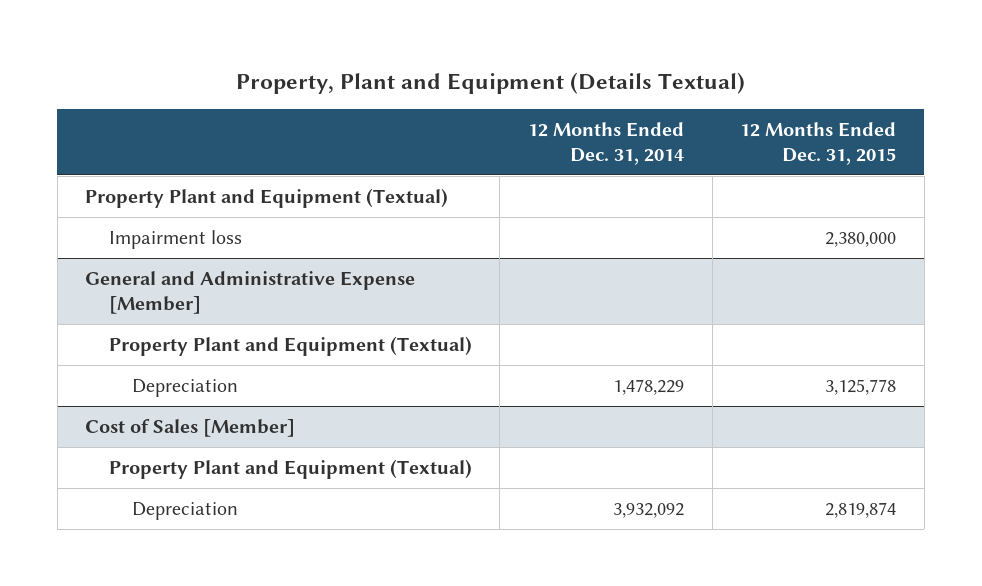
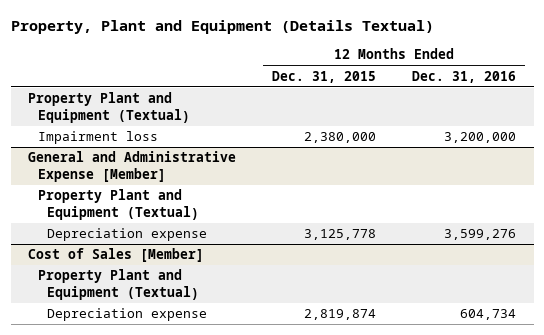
[527,121,684,166] 12 Months Ended Dec. 31, 2014 -> none
none -> [411,70,516,83] Dec. 31, 2016
[132,378,239,397] Depreciation -> [47,228,208,242] Depreciation expense
[132,501,239,520] Depreciation -> [47,308,208,322] Depreciation expense

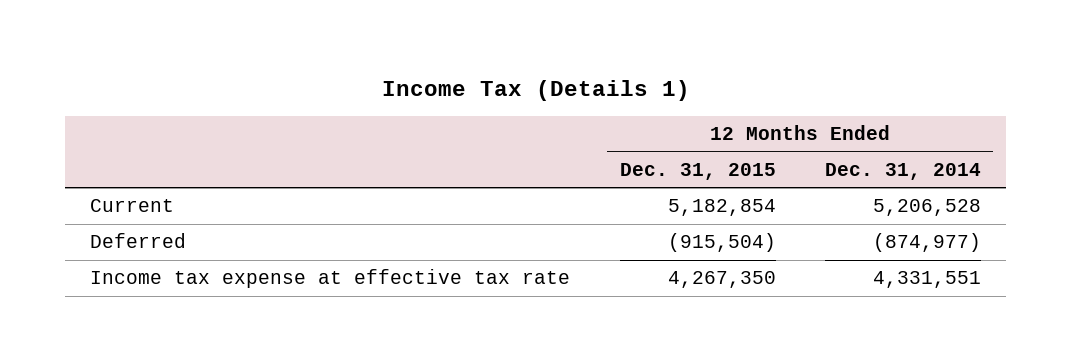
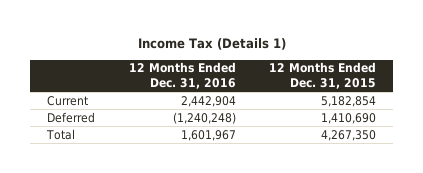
[825,163,982,181] Dec. 31, 2014 -> none
none -> [128,62,236,89] 12 Months Ended Dec. 31, 2016
[667,233,776,253] (915,504) -> [321,112,377,124] 1,410,690
[90,269,571,289] Income tax expense at effective tax rate -> [46,128,76,140] Total

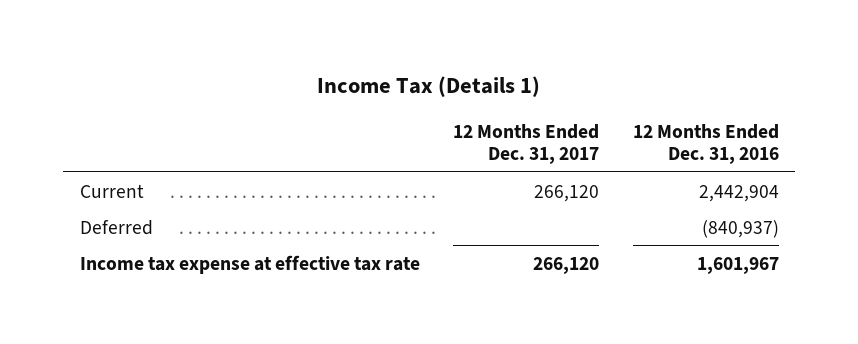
[269,62,377,89] 12 Months Ended Dec. 31, 2015 -> none
none -> [453,123,600,165] 12 Months Ended Dec. 31, 2017
[172,111,236,124] (1,240,248) -> [701,219,779,238] (840,937)
[46,128,76,140] Total -> [79,254,420,274] Income tax expense at effective tax rate

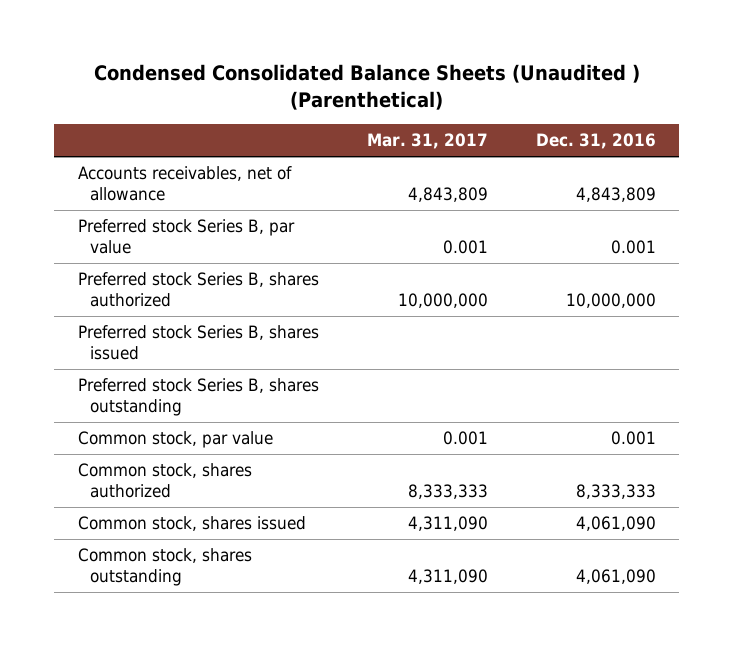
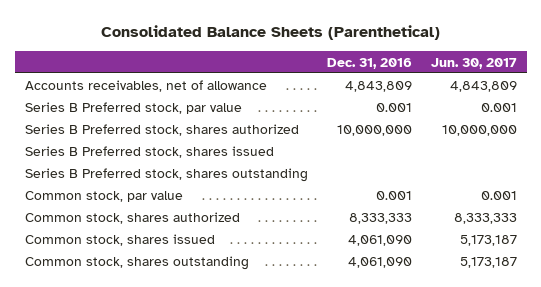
[93,64,640,110] Condensed Consolidated Balance Sheets (Unaudited ) (Parenthetical) -> [100,24,440,40] Consolidated Balance Sheets (Parenthetical)
[366,133,488,150] Mar. 31, 2017 -> none
none -> [430,57,517,69] Jun. 30, 2017
[77,219,295,254] Preferred stock Series B, par value -> [24,101,242,114] Series B Preferred stock, par value
[77,272,319,307] Preferred stock Series B, shares authorized -> [24,123,299,136] Series B Preferred stock, shares authorized
[77,325,319,360] Preferred stock Series B, shares issued -> [24,145,274,158] Series B Preferred stock, shares issued
[77,378,319,416] Preferred stock Series B, shares outstanding -> [24,167,308,182] Series B Preferred stock, shares outstanding

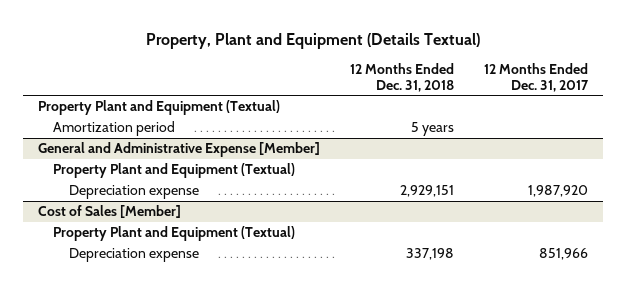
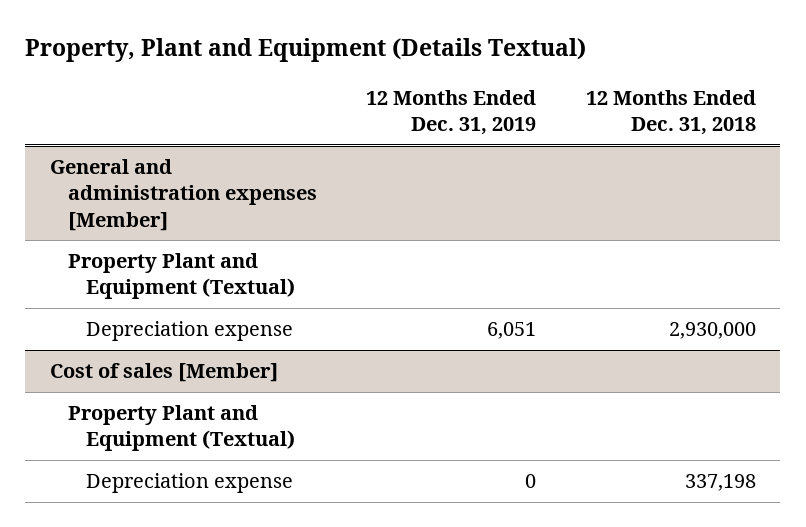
[484,62,590,92] 12 Months Ended Dec. 31, 2017 -> none
none -> [366,89,537,135] 12 Months Ended Dec. 31, 2019
[38,100,281,116] Property Plant and Equipment (Textual) -> none
[53,121,176,137] Amortization period -> none
[38,142,321,158] General and Administrative Expense [Member] -> [49,159,318,231] General and administration expenses [Member]
[400,185,455,198] 2,929,151 -> [668,322,756,340] 2,930,000
[38,205,182,219] Cost of Sales [Member] -> [49,363,278,383] Cost of sales [Member]

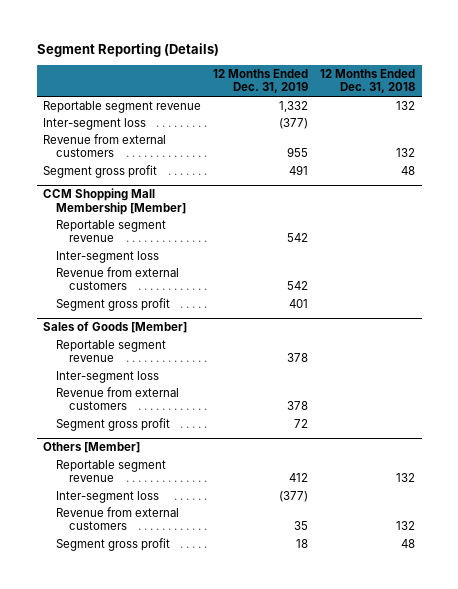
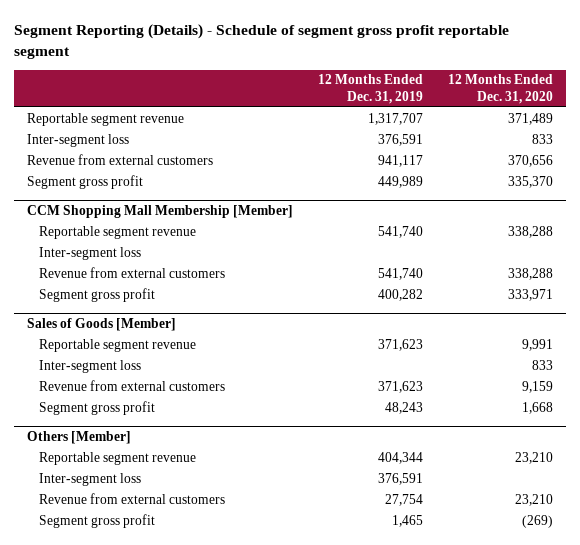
[36,43,219,58] Segment Reporting (Details) -> [14,24,510,60] Segment Reporting (Details) - Schedule of segment gross profit reportable segment
[320,69,416,94] 12 Months Ended Dec. 31, 2018 -> none
none -> [447,74,553,104] 12 Months Ended Dec. 31, 2020
[279,100,309,112] 1,332 -> [367,112,423,125] 1,317,707
[279,117,309,129] (377) -> [377,133,423,146] 376,591
[287,147,309,158] 955 -> [377,154,423,167] 941,117
[289,164,309,175] 491 -> [377,175,423,188] 449,989
[287,233,309,243] 542 -> [377,225,423,238] 541,740
[287,281,309,291] 542 -> [377,267,423,280] 541,740
[289,298,309,308] 401 -> [377,288,423,301] 400,282
[287,353,309,363] 378 -> [377,338,423,351] 371,623
[287,401,309,411] 378 -> [377,380,423,393] 371,623
[294,418,309,428] 72 -> [384,401,423,414] 48,243
[289,473,309,483] 412 -> [377,451,423,464] 404,344
[279,490,309,502] (377) -> [377,472,423,485] 376,591
[294,521,309,531] 35 -> [384,493,423,506] 27,754
[296,538,309,548] 18 -> [391,514,423,527] 1,465

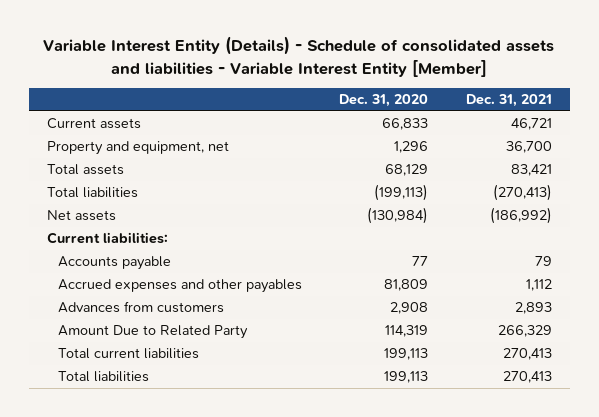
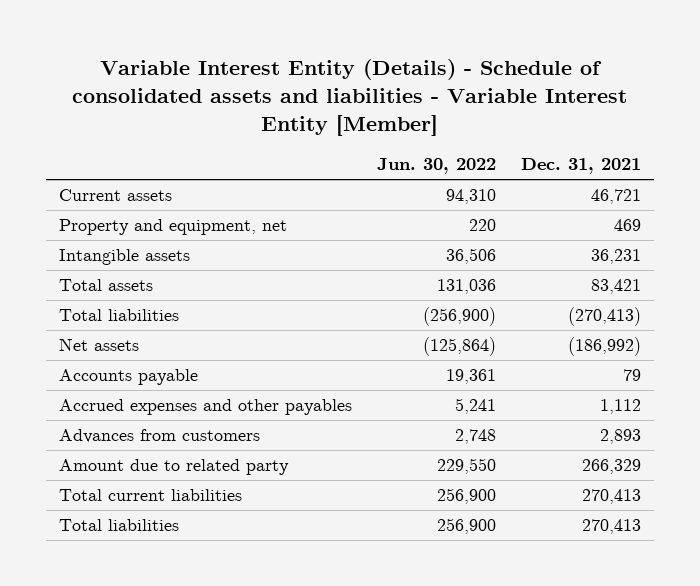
[339,94,429,108] Dec. 31, 2020 -> none
none -> [377,158,497,175] Jun. 30, 2022
[505,141,552,154] 36,700 -> [614,219,642,232] 469
none -> [58,249,190,266] Intangible assets
[47,232,169,245] Current liabilities: -> none
[57,325,248,340] Amount Due to Related Party -> [58,459,289,476] Amount due to related party

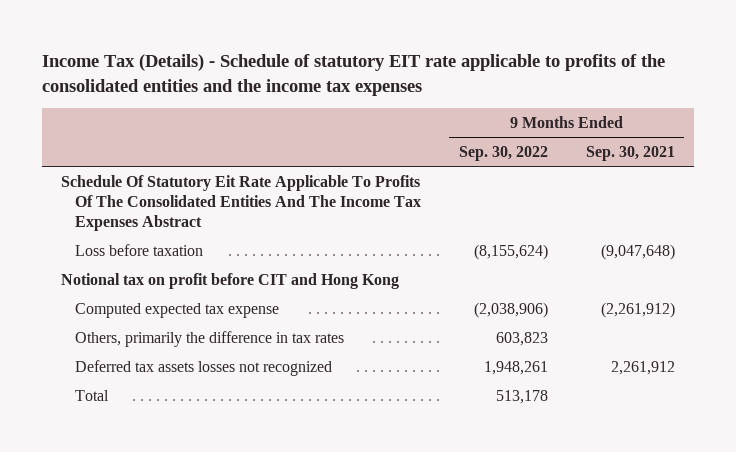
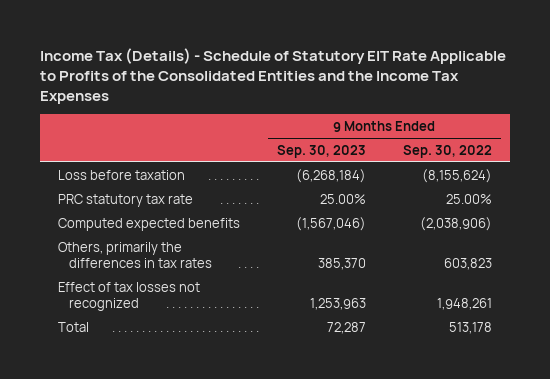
[42,54,666,97] Income Tax (Details) - Schedule of statutory EIT rate applicable to profits of the consolidated entities and the income tax expenses -> [40,47,507,105] Income Tax (Details) - Schedule of Statutory EIT Rate Applicable to Profits of the Consolidated Entities and the Income Tax Expenses
[585,145,675,161] Sep. 30, 2021 -> none
none -> [277,144,367,158] Sep. 30, 2023
[61,174,421,231] Schedule Of Statutory Eit Rate Applicable To Profits Of The Consolidated Entities And The Income Tax Expenses Abstract -> none
[61,272,400,289] Notional tax on profit before CIT and Hong Kong -> none
none -> [58,193,194,207] PRC statutory tax rate
[74,302,279,318] Computed expected tax expense -> [58,217,241,231] Computed expected benefits
[74,330,344,347] Others, primarily the difference in tax rates -> [58,241,213,269] Others, primarily the differences in tax rates
[74,359,332,376] Deferred tax assets losses not recognized -> [58,281,201,312] Effect of tax losses not recognized

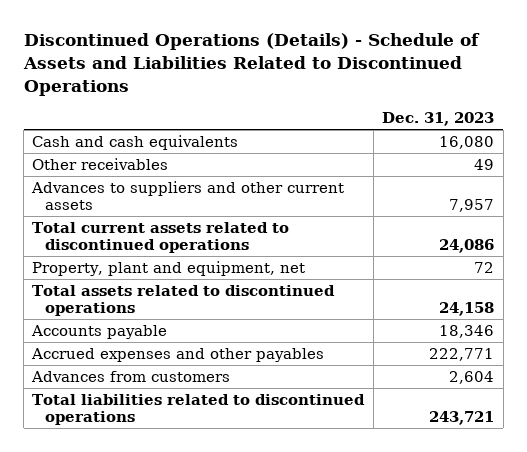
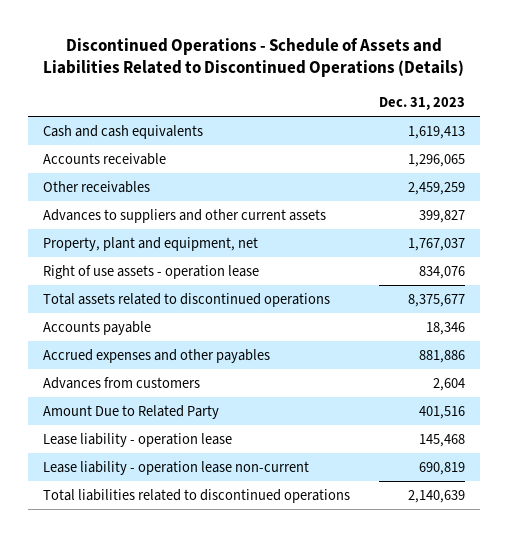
[22,33,480,96] Discontinued Operations (Details) - Schedule of Assets and Liabilities Related to Discontinued Operations -> [42,37,464,78] Discontinued Operations - Schedule of Assets and Liabilities Related to Discontinued Operations (Details)
[32,221,290,253] Total current assets related to discontinued operations -> none
[439,135,495,149] 16,080 -> [408,125,466,139] 1,619,413
none -> [42,152,166,165] Accounts receivable
[474,158,495,170] 49 -> [408,181,466,195] 2,459,259
[449,198,495,212] 7,957 -> [419,209,466,223] 399,827
[474,261,495,273] 72 -> [408,237,466,251] 1,767,037
none -> [42,264,259,279] Right of use assets - operation lease
[439,301,495,316] 24,158 -> [408,293,466,307] 8,375,677
[429,347,495,361] 222,771 -> [419,349,466,363] 881,886
none -> [42,404,219,419] Amount Due to Related Party
none -> [42,432,232,447] Lease liability - operation lease
none -> [42,460,309,475] Lease liability - operation lease non-current
[429,410,495,425] 243,721 -> [408,489,466,503] 2,140,639

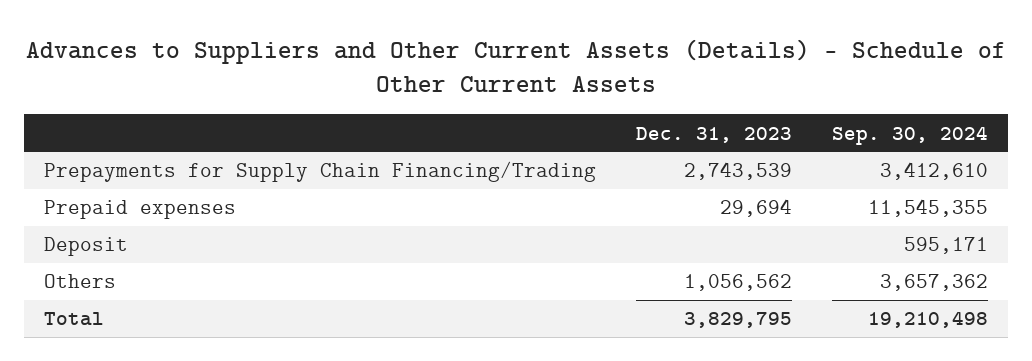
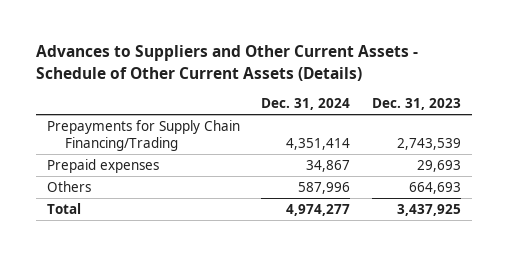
[26,39,1007,93] Advances to Suppliers and Other Current Assets (Details) - Schedule of Other Current Assets -> [36,45,419,81] Advances to Suppliers and Other Current Assets - Schedule of Other Current Assets (Details)
[832,125,989,145] Sep. 30, 2024 -> none
none -> [261,98,351,111] Dec. 31, 2024
[43,237,128,257] Deposit -> none
[720,199,793,218] 29,694 -> [416,159,461,172] 29,693
[684,274,793,292] 1,056,562 -> [408,181,461,194] 664,693
[684,312,793,329] 3,829,795 -> [396,203,461,216] 3,437,925

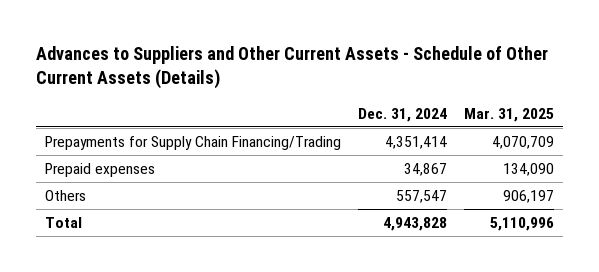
[371,98,461,111] Dec. 31, 2023 -> none
none -> [464,107,555,122] Mar. 31, 2025
[298,181,351,194] 587,996 -> [396,189,448,203] 557,547
[286,203,351,216] 4,974,277 -> [383,216,448,231] 4,943,828

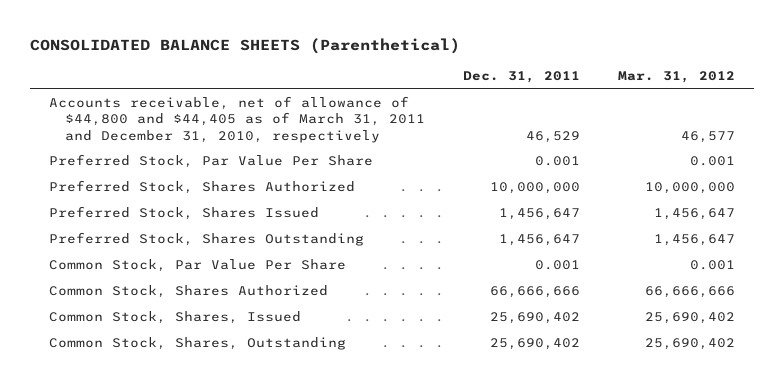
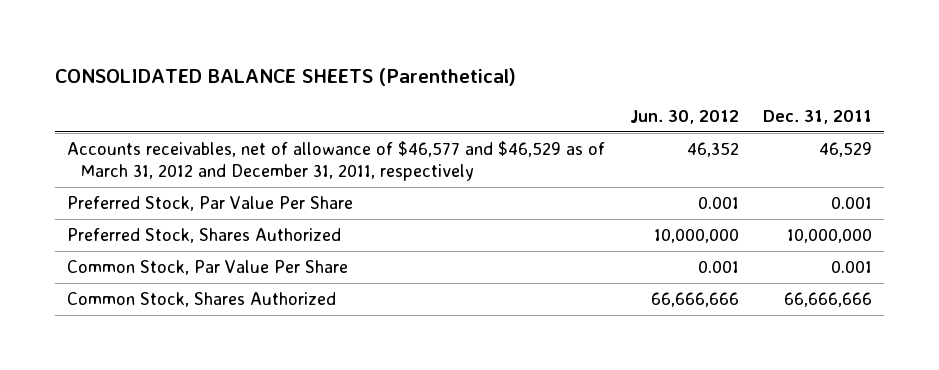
[618,71,736,84] Mar. 31, 2012 -> none
none -> [629,110,739,125] Jun. 30, 2012
[49,96,426,143] Accounts receivable, net of allowance of $44,800 and $44,405 as of March 31, 2011 and December 31, 2010, respectively -> [67,140,606,182] Accounts receivables, net of allowance of $46,577 and $46,529 as of March 31, 2012 and December 31, 2011, respectively
[49,206,320,221] Preferred Stock, Shares Issued -> none
[49,232,365,247] Preferred Stock, Shares Outstanding -> none
[49,311,302,325] Common Stock, Shares, Issued -> none
[49,337,347,351] Common Stock, Shares, Outstanding -> none

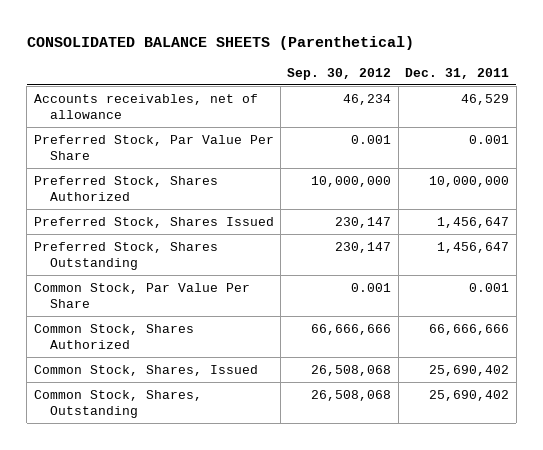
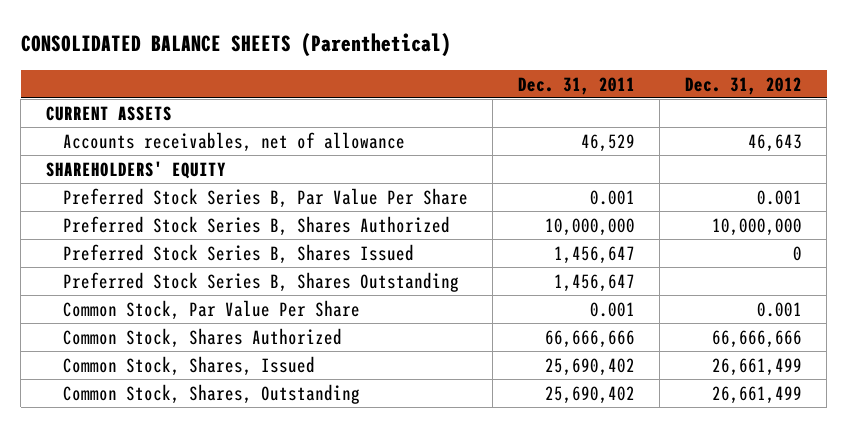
[287,67,392,80] Sep. 30, 2012 -> none
none -> [684,76,802,95] Dec. 31, 2012
none -> [45,105,172,121] CURRENT ASSETS
none -> [45,160,226,179] SHAREHOLDERS' EQUITY
[33,134,274,160] Preferred Stock, Par Value Per Share -> [62,187,468,208] Preferred Stock Series B, Par Value Per Share
[33,175,218,201] Preferred Stock, Shares Authorized -> [62,215,450,236] Preferred Stock Series B, Shares Authorized
[33,216,274,228] Preferred Stock, Shares Issued -> [62,243,414,264] Preferred Stock Series B, Shares Issued
[33,241,218,270] Preferred Stock, Shares Outstanding -> [62,271,459,292] Preferred Stock Series B, Shares Outstanding

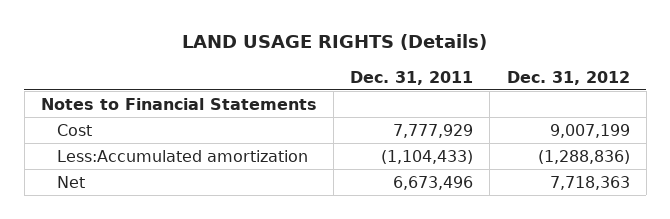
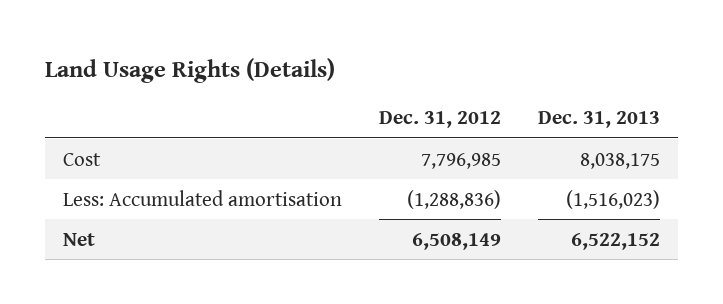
[182,34,488,51] LAND USAGE RIGHTS (Details) -> [45,57,336,83] Land Usage Rights (Details)
[350,70,474,85] Dec. 31, 2011 -> none
none -> [537,110,660,128] Dec. 31, 2013
[40,97,317,110] Notes to Financial Statements -> none
[549,123,630,138] 9,007,199 -> [421,152,502,169] 7,796,985
[56,149,308,162] Less:Accumulated amortization -> [63,189,343,206] Less: Accumulated amortisation
[549,175,630,190] 7,718,363 -> [412,232,502,250] 6,508,149

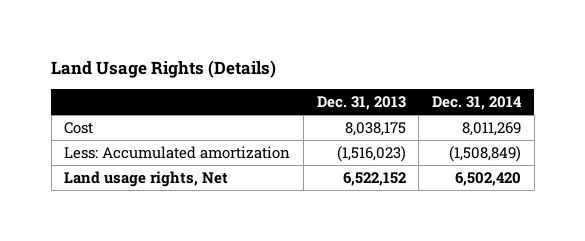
[379,110,502,128] Dec. 31, 2012 -> none
none -> [431,95,522,110] Dec. 31, 2014
[63,189,343,206] Less: Accumulated amortisation -> [64,145,291,159] Less: Accumulated amortization
[63,232,96,246] Net -> [64,170,229,187] Land usage rights, Net

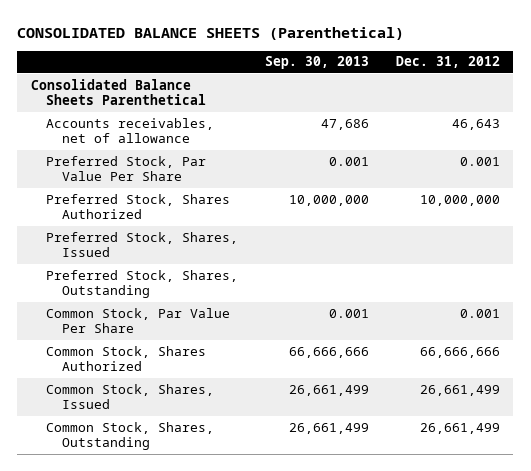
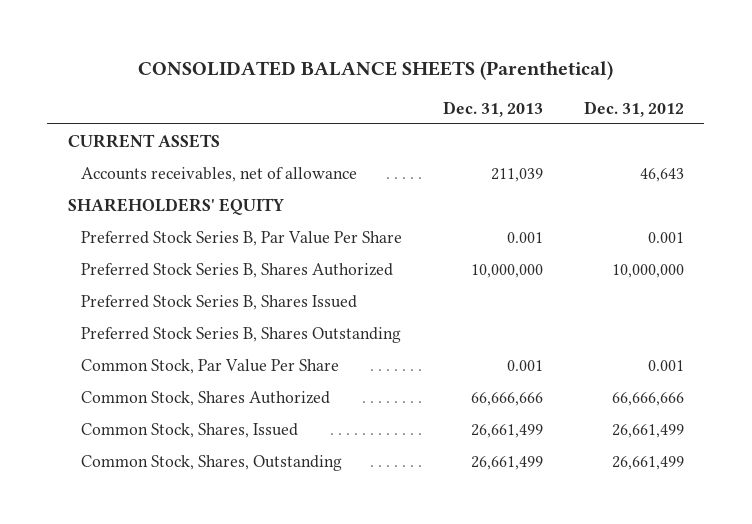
[265,56,370,70] Sep. 30, 2013 -> none
none -> [442,100,543,117] Dec. 31, 2013
[30,78,207,106] Consolidated Balance Sheets Parenthetical -> none
none -> [67,133,220,148] CURRENT ASSETS
none -> [67,197,284,215] SHAREHOLDERS' EQUITY
[46,155,207,182] Preferred Stock, Par Value Per Share -> [81,230,403,246] Preferred Stock Series B, Par Value Per Share
[46,193,231,220] Preferred Stock, Shares Authorized -> [81,262,394,278] Preferred Stock Series B, Shares Authorized
[46,231,239,258] Preferred Stock, Shares, Issued -> [81,294,358,310] Preferred Stock Series B, Shares Issued
[46,269,239,299] Preferred Stock, Shares, Outstanding -> [81,326,402,343] Preferred Stock Series B, Shares Outstanding

